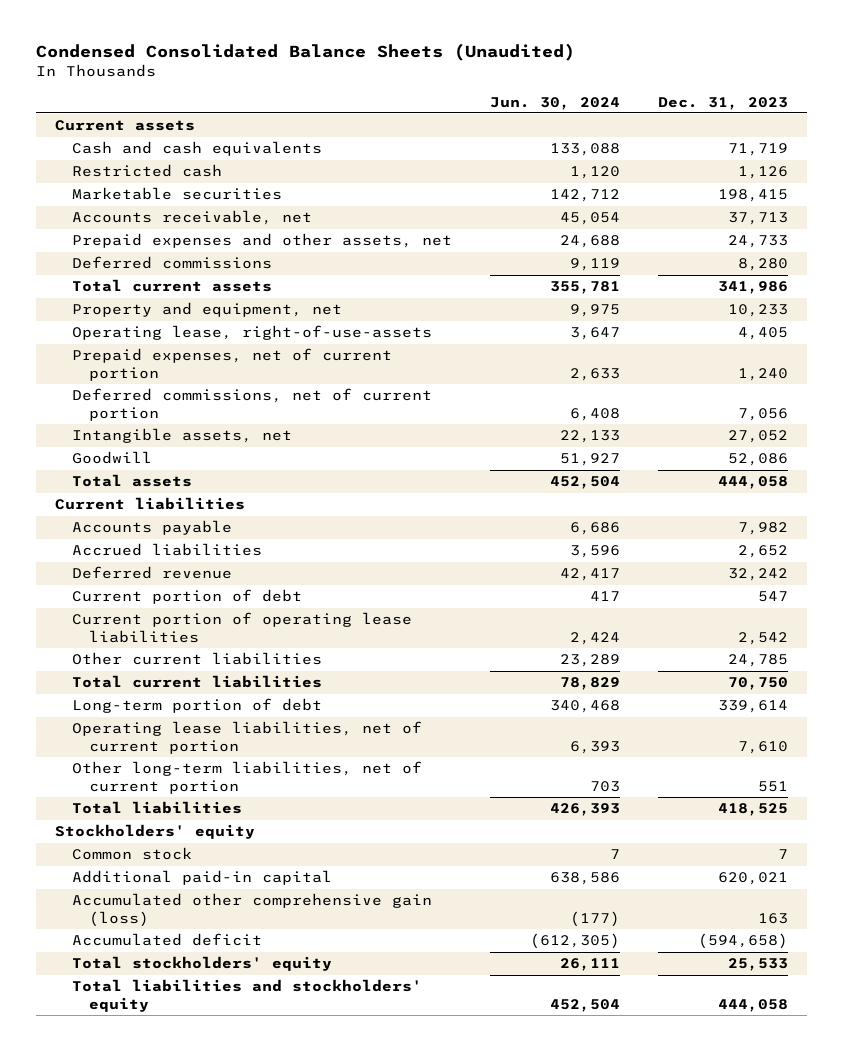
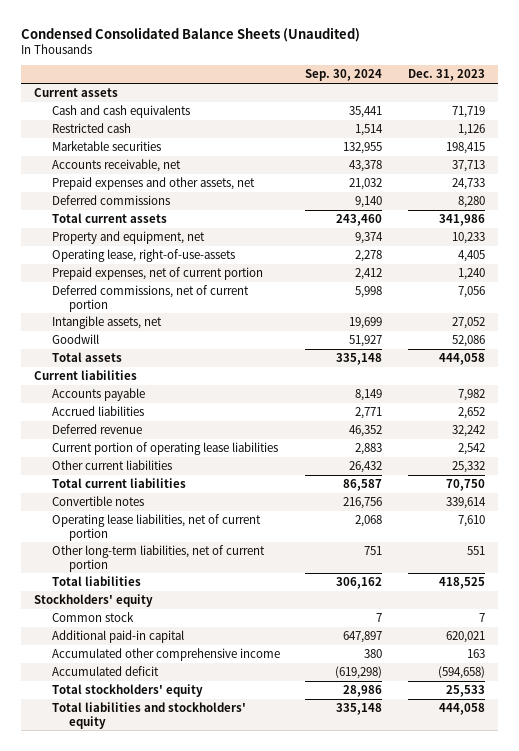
[489,96,620,110] Jun. 30, 2024 -> none
none -> [305,69,383,82] Sep. 30, 2024
[71,589,302,605] Current portion of debt -> none
[727,654,788,668] 24,785 -> [451,460,485,473] 25,332
[71,698,322,714] Long-term portion of debt -> [51,495,144,506] Convertible notes
[71,893,432,927] Accumulated other comprehensive gain (loss) -> [51,647,280,661] Accumulated other comprehensive income

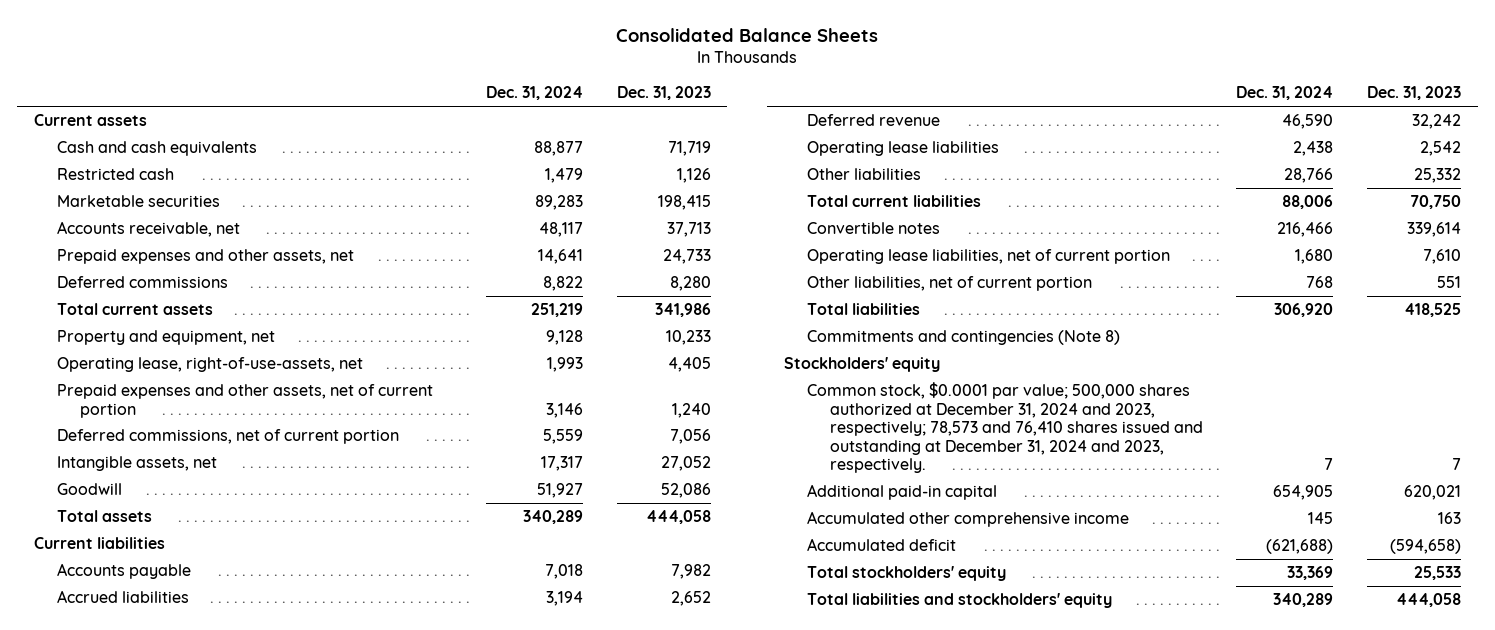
[21,26,361,42] Condensed Consolidated Balance Sheets (Unaudited) -> [616,27,879,42] Consolidated Balance Sheets
[305,69,383,82] Sep. 30, 2024 -> none
none -> [486,86,584,101] Dec. 31, 2024
[51,248,235,262] Operating lease, right-of-use-assets -> [56,357,363,373] Operating lease, right-of-use-assets, net
[51,266,263,280] Prepaid expenses, net of current portion -> [56,384,433,418] Prepaid expenses and other assets, net of current portion
[51,441,278,455] Current portion of operating lease liabilities -> [806,141,999,157] Operating lease liabilities
[51,459,172,470] Other current liabilities -> [806,168,921,181] Other liabilities
[51,544,265,572] Other long-term liabilities, net of current portion -> [806,276,1092,292] Other liabilities, net of current portion
none -> [806,330,1120,346] Commitments and contingencies (Note 8)
[51,611,134,622] Common stock -> [806,382,1204,473] Common stock, $0.0001 par value; 500,000 shares authorized at December 31, 2024 and 2023, respectively; 78,573 and 76,410 shares issued and outstanding at December 31, 2024 and 2023, respectively.

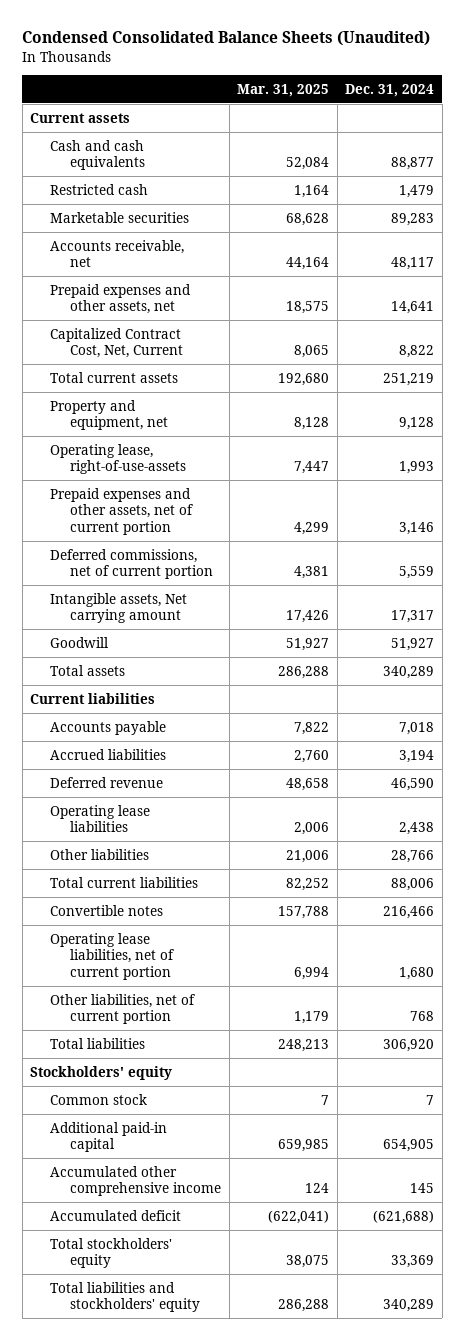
[616,27,879,42] Consolidated Balance Sheets -> [22,31,431,47] Condensed Consolidated Balance Sheets (Unaudited)
[616,86,711,101] Dec. 31, 2023 -> none
none -> [237,83,330,97] Mar. 31, 2025
[56,276,228,289] Deferred commissions -> [50,327,184,359] Capitalized Contract Cost, Net, Current
[56,357,363,373] Operating lease, right-of-use-assets, net -> [50,443,187,475] Operating lease, right-of-use-assets
[56,456,217,472] Intangible assets, net -> [50,592,188,624] Intangible assets, Net carrying amount
[806,330,1120,346] Commitments and contingencies (Note 8) -> none
[806,382,1204,473] Common stock, $0.0001 par value; 500,000 shares authorized at December 31, 2024 and 2023, respectively; 78,573 and 76,410 shares issued and outstanding at December 31, 2024 and 2023, respectively. -> [50,1093,148,1105] Common stock

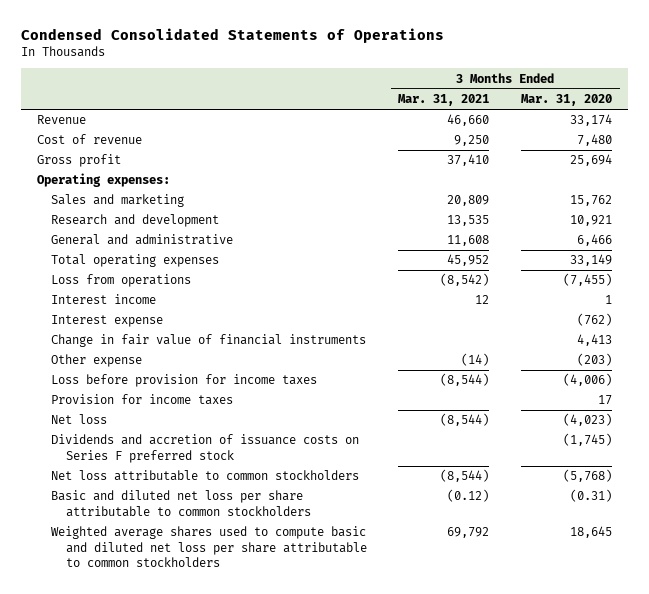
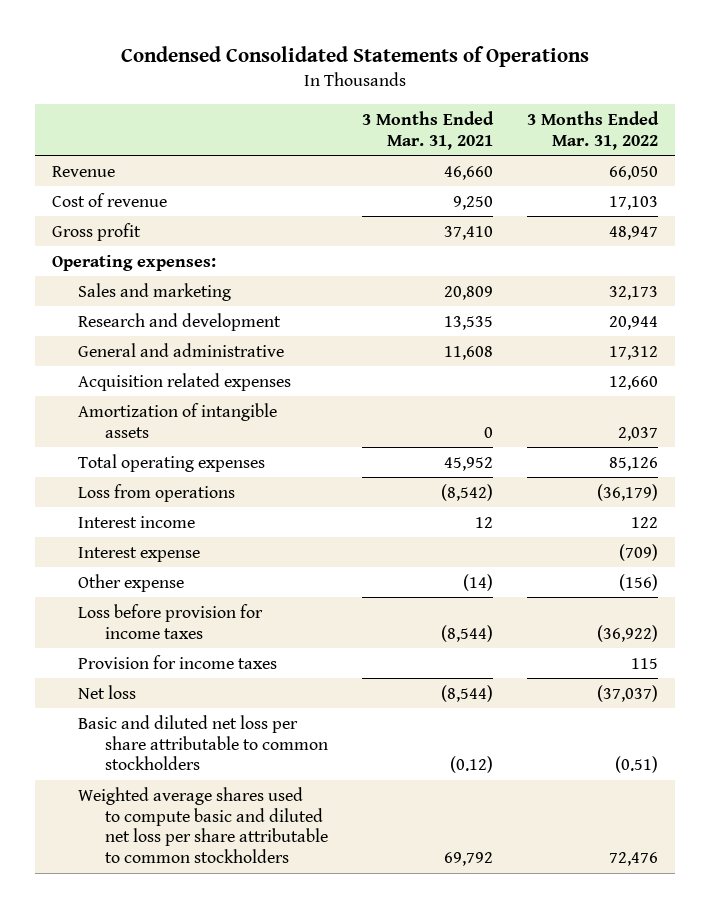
[520,94,612,107] Mar. 31, 2020 -> none
none -> [527,110,660,150] 3 Months Ended Mar. 31, 2022
none -> [78,372,292,391] Acquisition related expenses
none -> [78,402,278,438] Amortization of intangible assets
[51,334,367,348] Change in fair value of financial instruments -> none
[51,434,360,463] Dividends and accretion of issuance costs on Series F preferred stock -> none
[51,470,360,482] Net loss attributable to common stockholders -> none

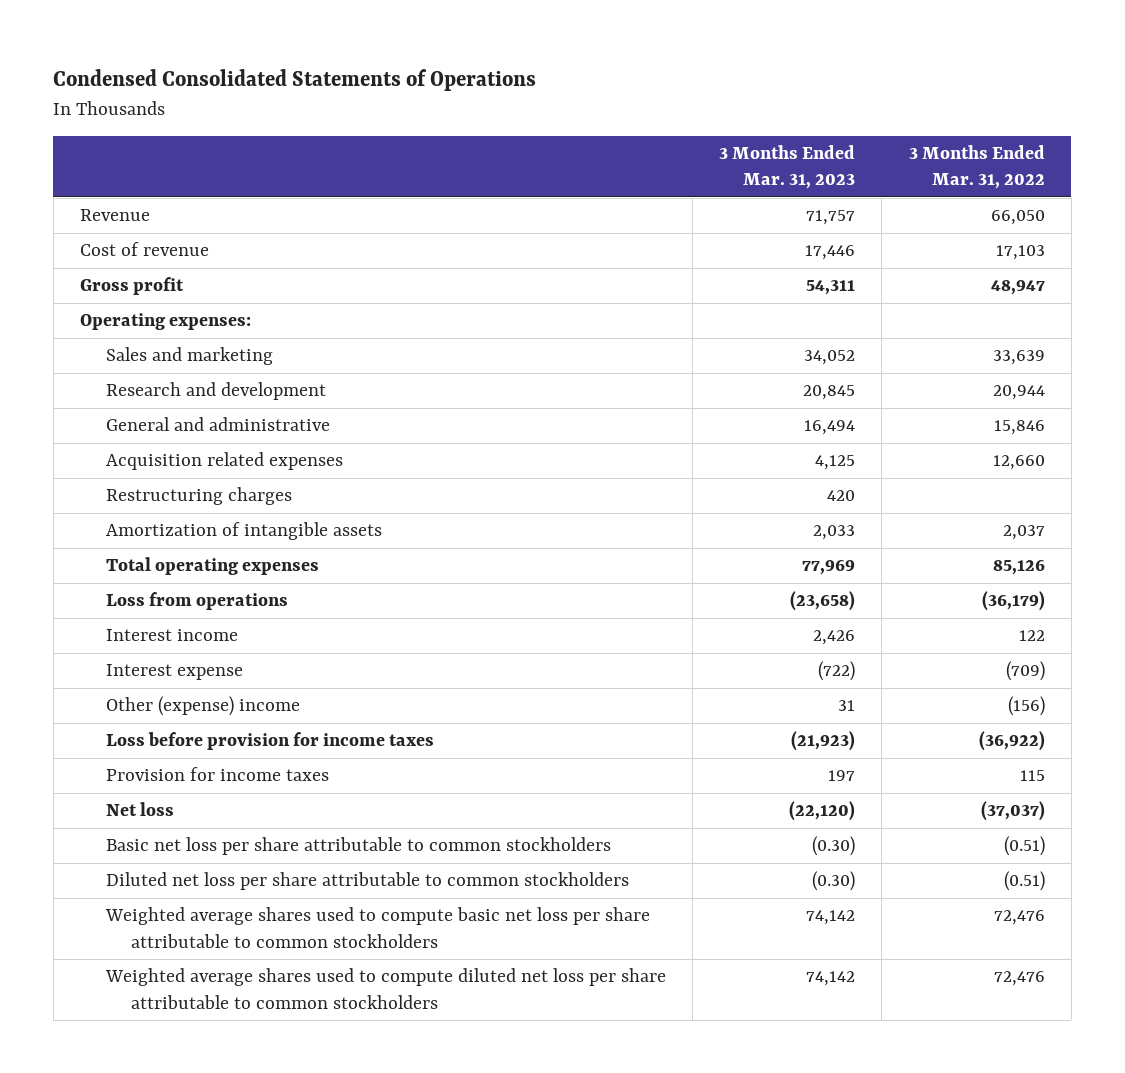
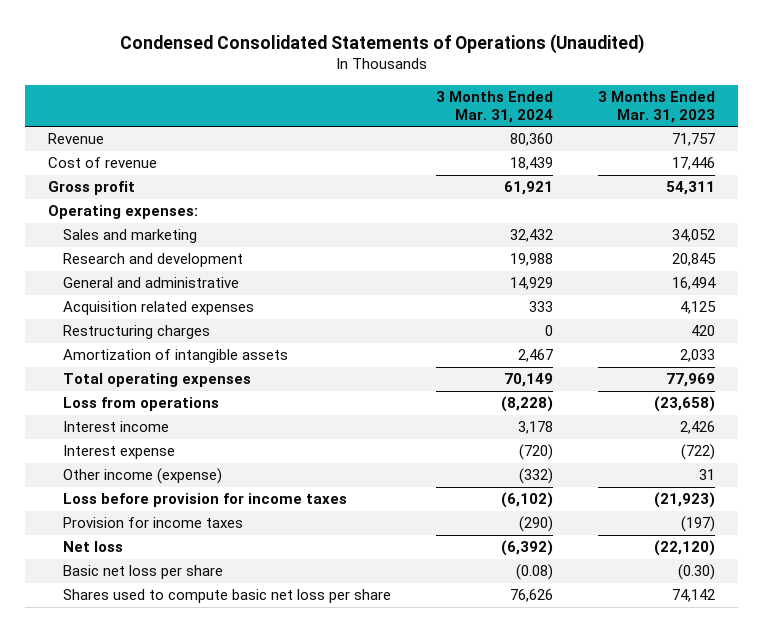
[53,69,537,92] Condensed Consolidated Statements of Operations -> [119,33,644,54] Condensed Consolidated Statements of Operations (Unaudited)
[908,144,1045,190] 3 Months Ended Mar. 31, 2022 -> none
none -> [436,90,554,123] 3 Months Ended Mar. 31, 2024
[105,696,300,717] Other (expense) income -> [63,468,223,485] Other income (expense)
[828,770,856,782] 197 -> [681,516,716,533] (197)
[105,872,629,891] Diluted net loss per share attributable to common stockholders -> none
[104,968,666,1009] Weighted average shares used to compute diluted net loss per share attributable to common stockholders -> none
[105,837,611,856] Basic net loss per share attributable to common stockholders -> [63,565,224,580] Basic net loss per share
[104,907,650,948] Weighted average shares used to compute basic net loss per share attributable to common stockholders -> [63,589,392,604] Shares used to compute basic net loss per share

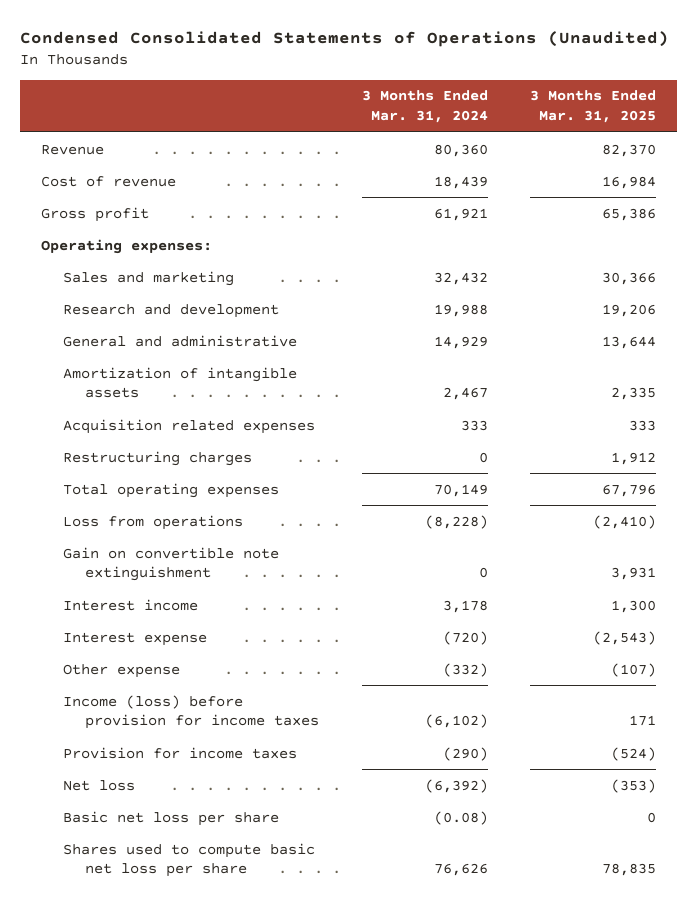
[598,90,716,123] 3 Months Ended Mar. 31, 2023 -> none
none -> [529,90,656,124] 3 Months Ended Mar. 31, 2025
[63,349,289,364] Amortization of intangible assets -> [63,366,298,399] Amortization of intangible assets
none -> [63,546,280,582] Gain on convertible note extinguishment
[63,468,223,485] Other income (expense) -> [63,663,181,678] Other expense
[63,493,348,508] Loss before provision for income taxes -> [63,694,320,730] Income (loss) before provision for income taxes

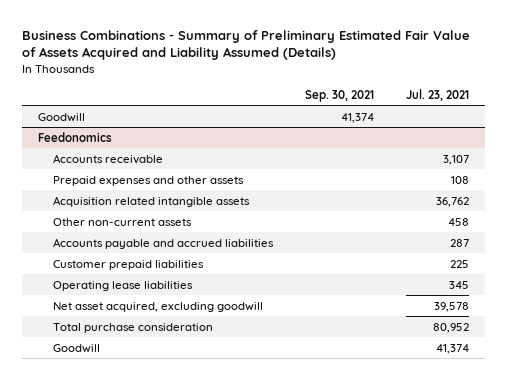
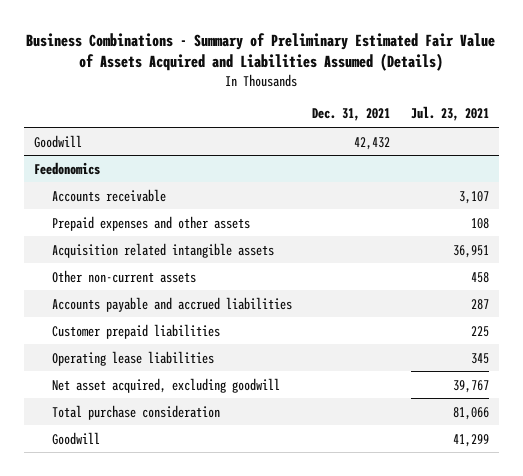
[21,29,470,61] Business Combinations - Summary of Preliminary Estimated Fair Value of Assets Acquired and Liability Assumed (Details) -> [26,32,496,72] Business Combinations - Summary of Preliminary Estimated Fair Value of Assets Acquired and Liabilities Assumed (Details)
[304,89,374,102] Sep. 30, 2021 -> none
none -> [312,108,391,122] Dec. 31, 2021
[436,196,470,207] 36,762 -> [452,244,489,258] 36,951
[434,301,470,312] 39,578 -> [452,379,489,393] 39,767
[433,322,470,333] 80,952 -> [452,406,489,420] 81,066
[436,343,470,354] 41,374 -> [452,433,489,447] 41,299

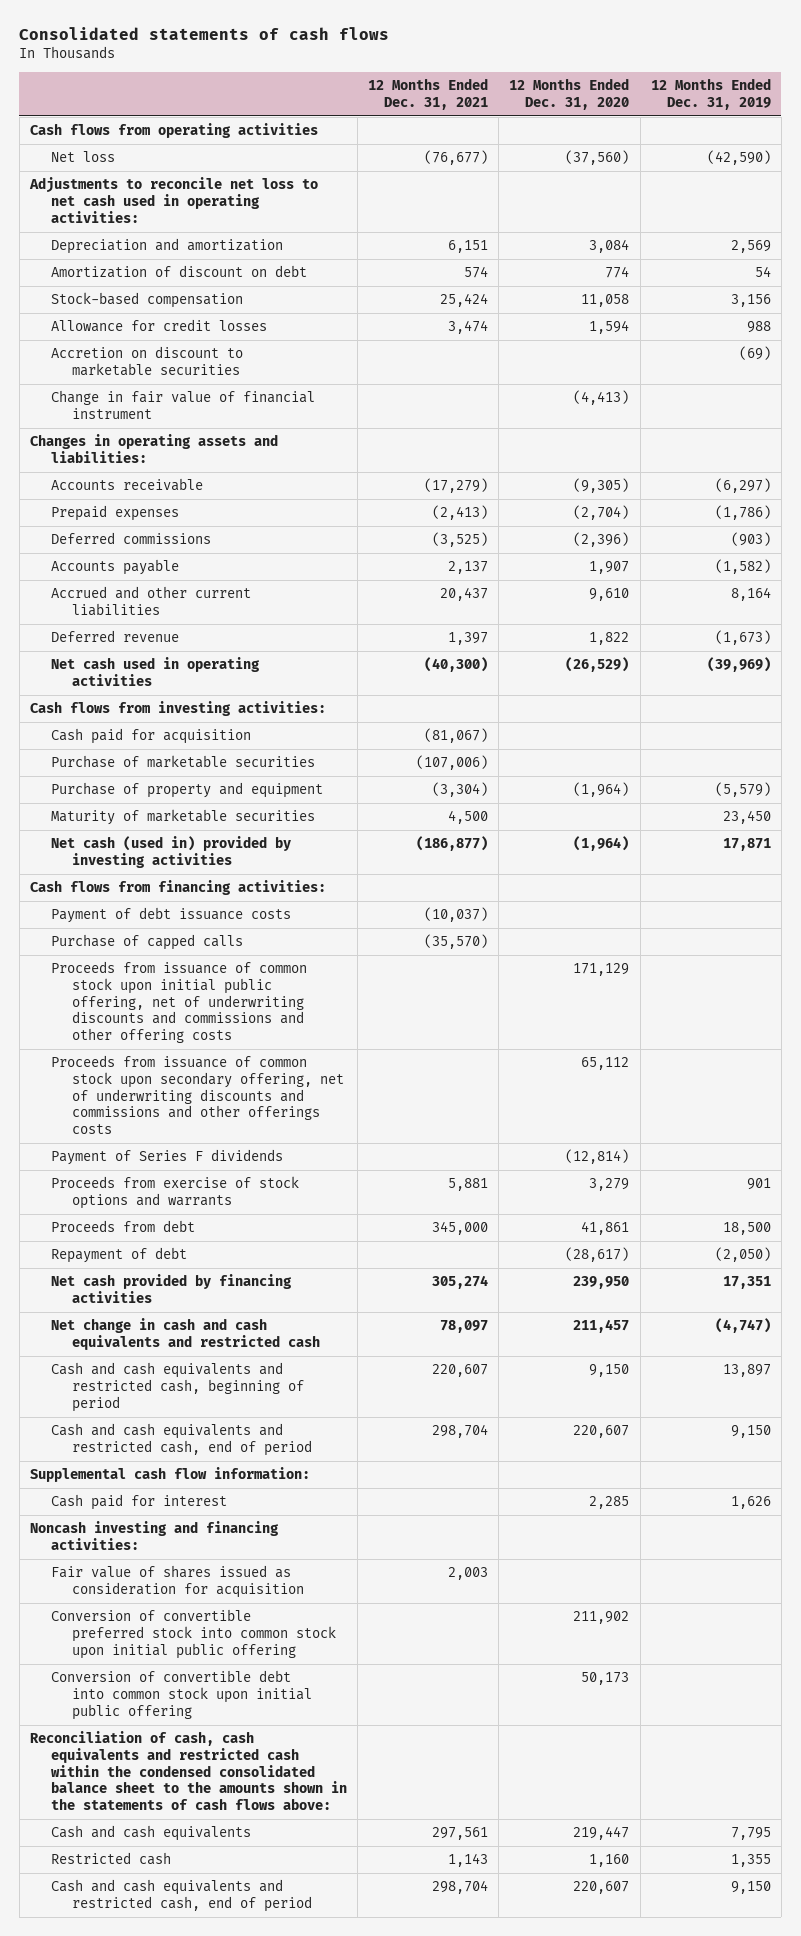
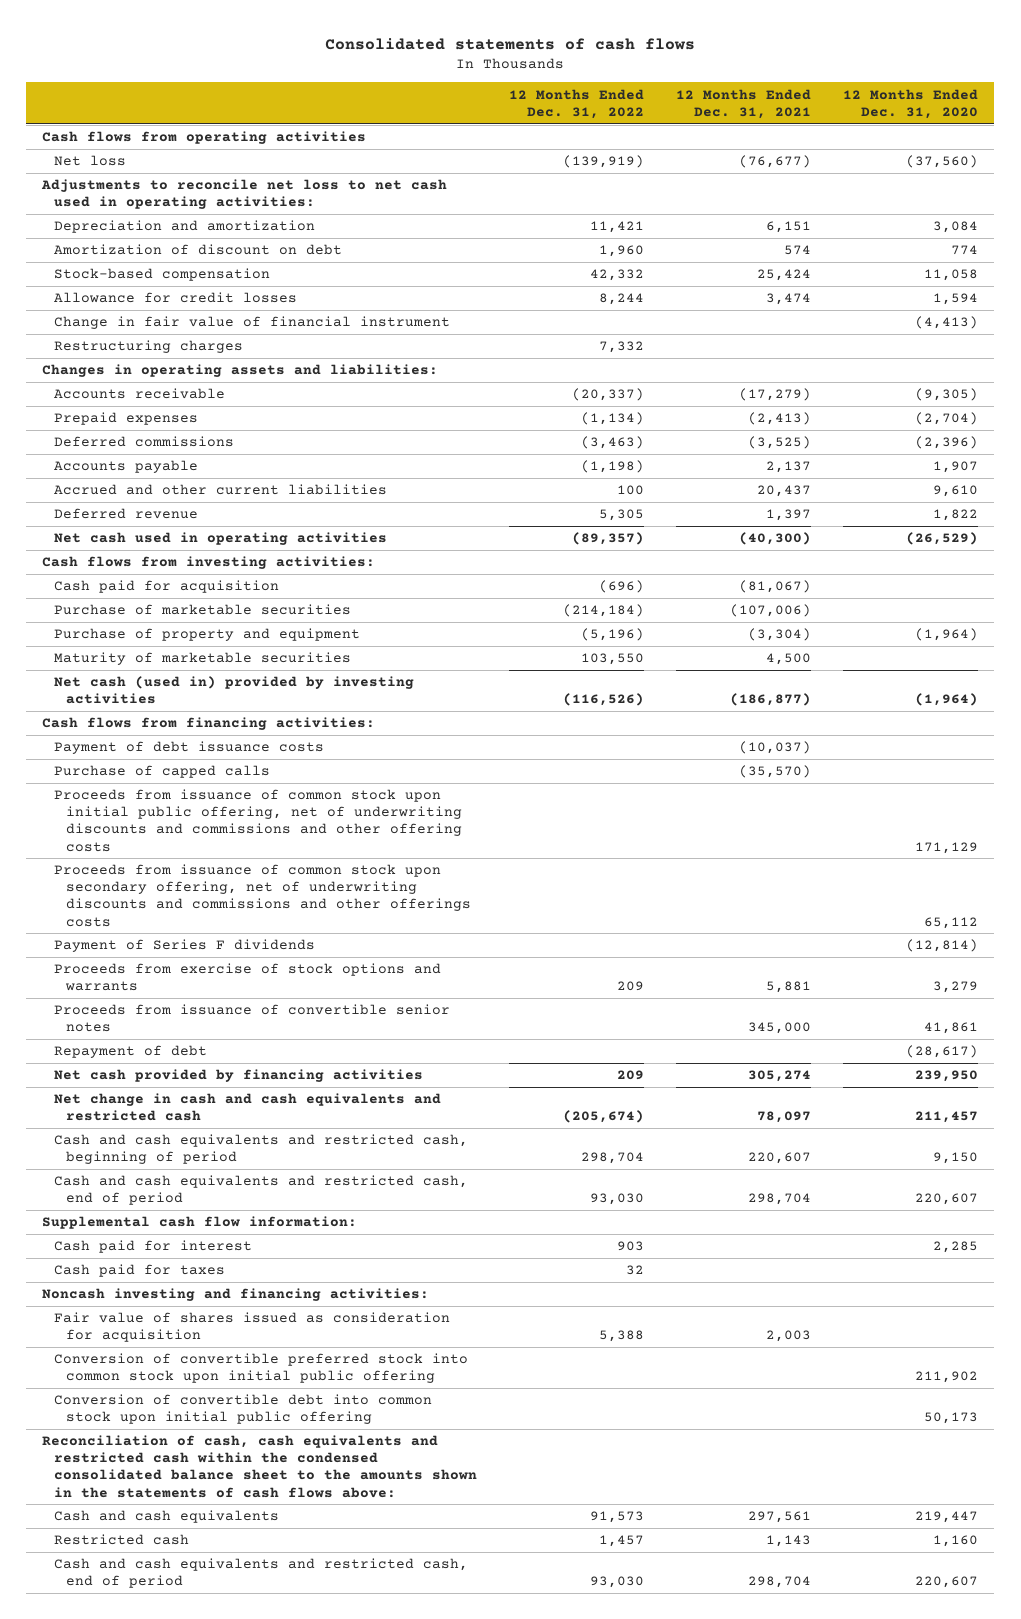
[650,78,771,110] 12 Months Ended Dec. 31, 2019 -> none
none -> [509,88,645,119] 12 Months Ended Dec. 31, 2022
[50,346,243,376] Accretion on discount to marketable securities -> none
none -> [54,340,244,354] Restructuring charges
[50,1220,195,1233] Proceeds from debt -> [54,1004,451,1033] Proceeds from issuance of convertible senior notes
none -> [54,1264,226,1278] Cash paid for taxes

